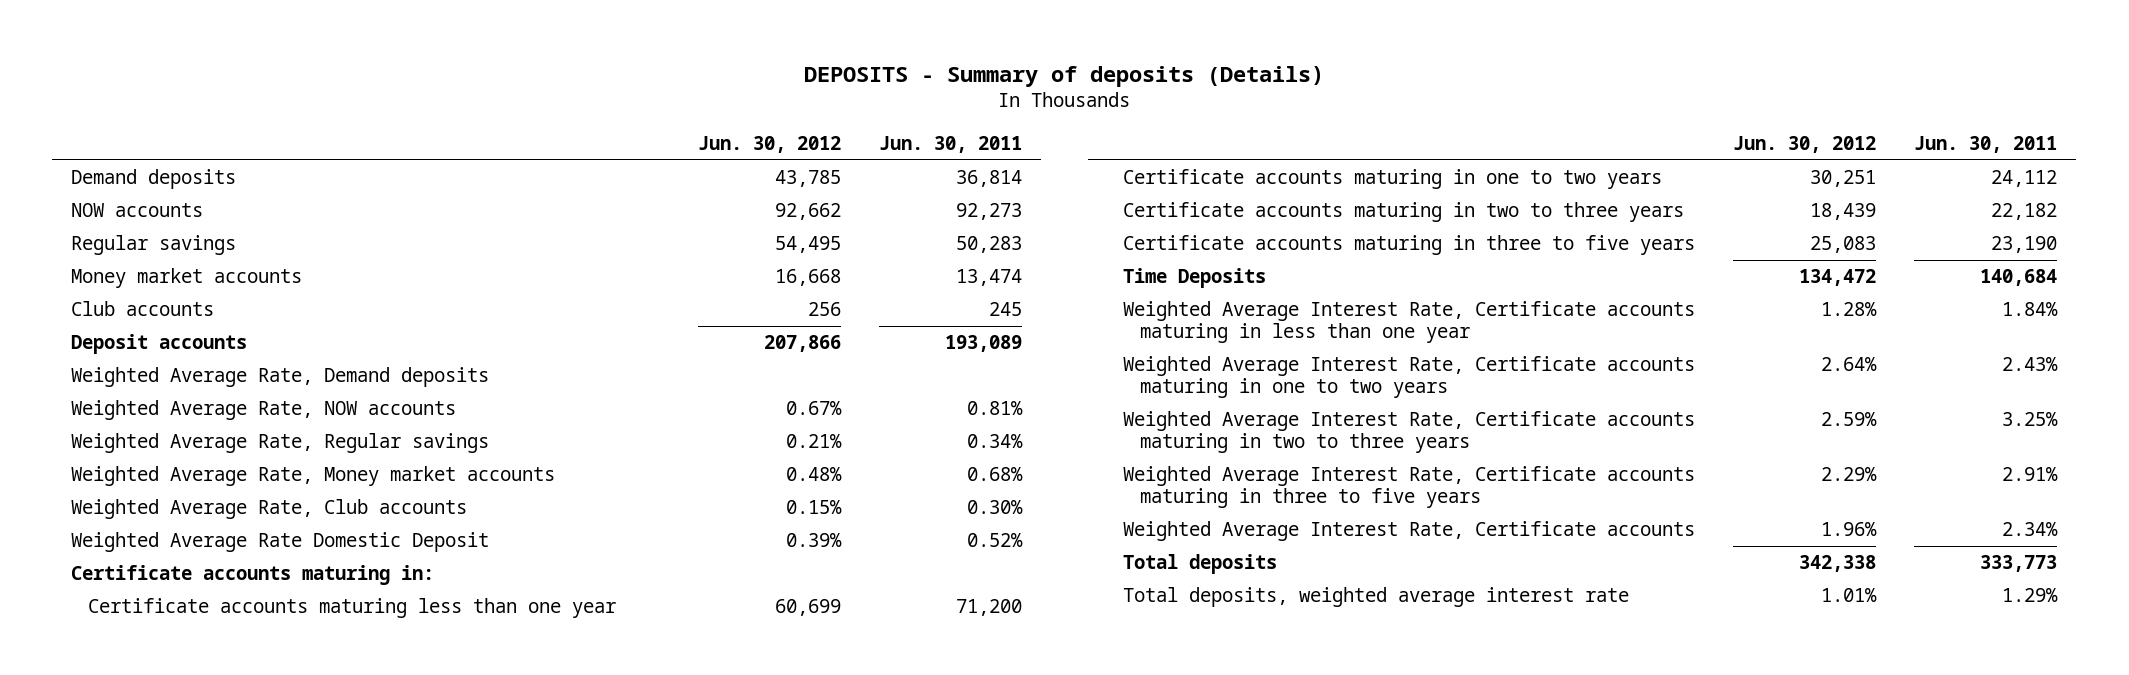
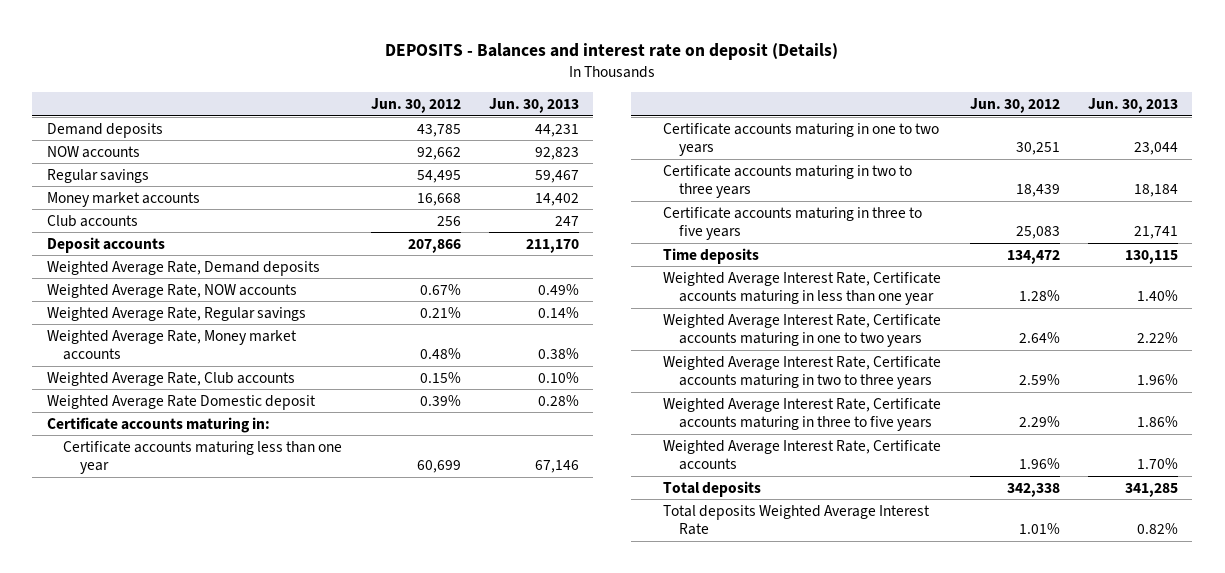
[804,65,1325,87] DEPOSITS - Summary of deposits (Details) -> [385,43,839,61] DEPOSITS - Balances and interest rate on deposit (Details)
[878,135,1022,153] Jun. 30, 2011 -> none
none -> [488,98,579,114] Jun. 30, 2013
[71,532,490,553] Weighted Average Rate Domestic Deposit -> [46,394,316,410] Weighted Average Rate Domestic deposit
[1123,268,1267,289] Time Deposits -> [662,247,759,264] Time deposits
[1123,587,1630,608] Total deposits, weighted average interest rate -> [662,504,930,536] Total deposits Weighted Average Interest Rate

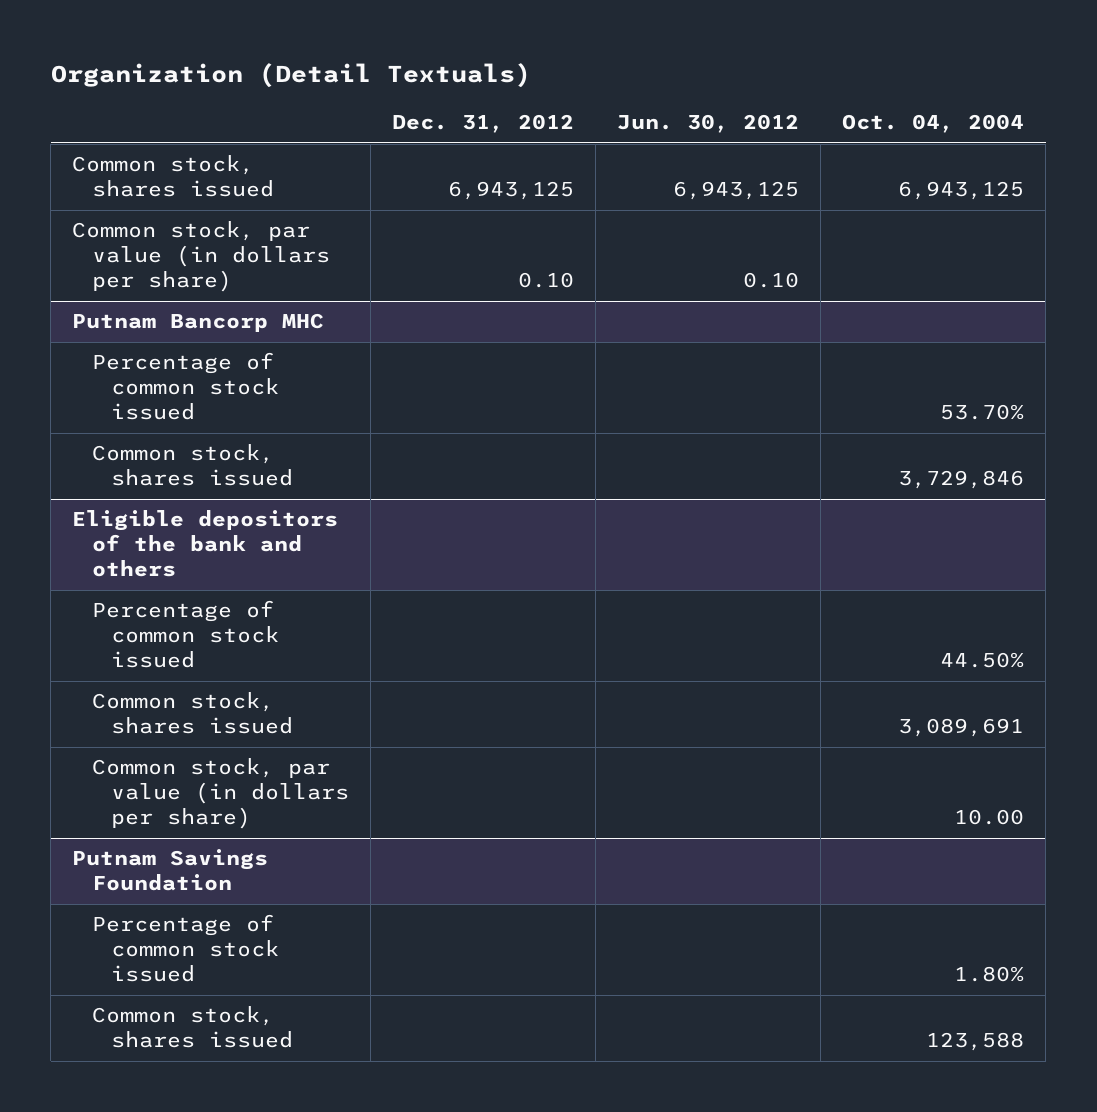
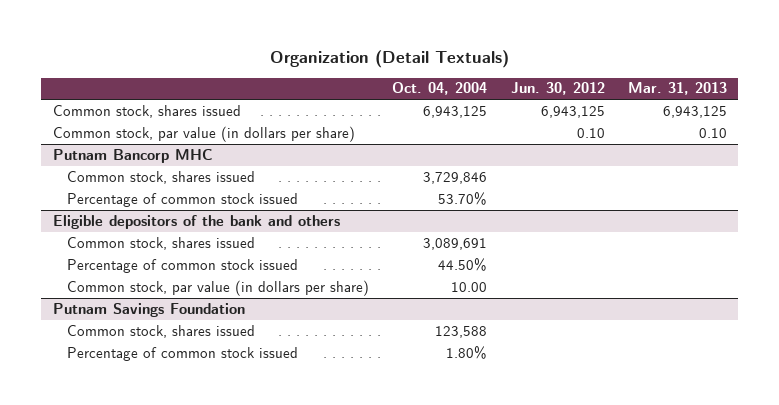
[392,114,575,134] Dec. 31, 2012 -> none
none -> [627,82,727,96] Mar. 31, 2013
[91,352,280,421] Percentage of common stock issued -> [67,192,299,207] Percentage of common stock issued
[91,600,280,669] Percentage of common stock issued -> [67,258,299,273] Percentage of common stock issued
[91,914,280,983] Percentage of common stock issued -> [67,346,299,361] Percentage of common stock issued

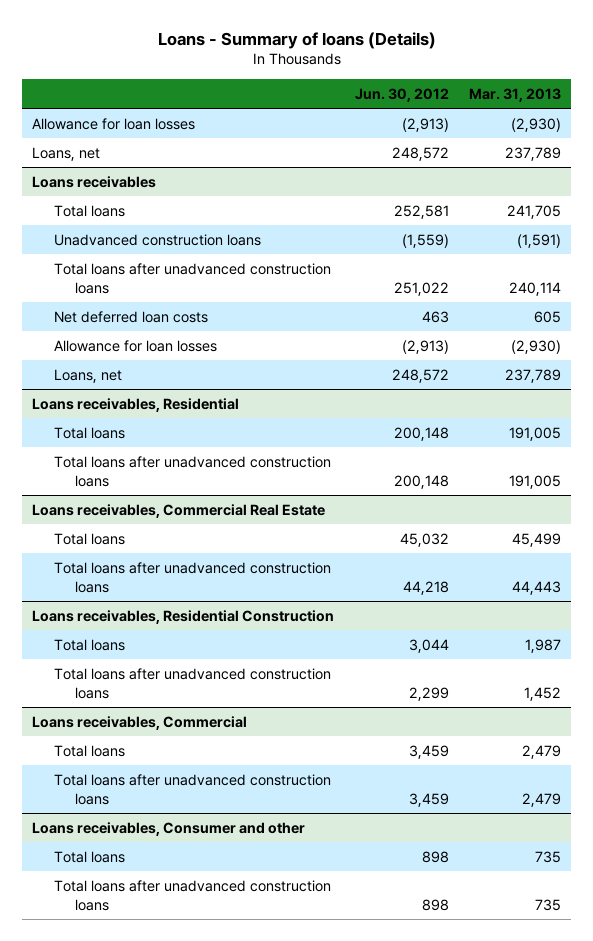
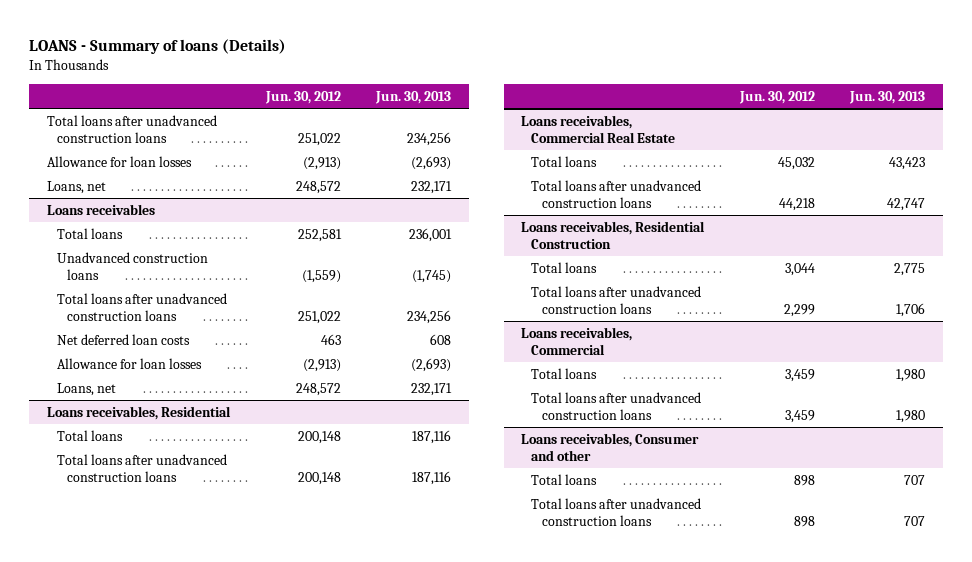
[157,31,436,49] Loans - Summary of loans (Details) -> [29,39,287,55] LOANS - Summary of loans (Details)
[469,87,562,102] Mar. 31, 2013 -> none
none -> [374,90,451,104] Jun. 30, 2013
none -> [47,114,218,143] Total loans after unadvanced construction loans

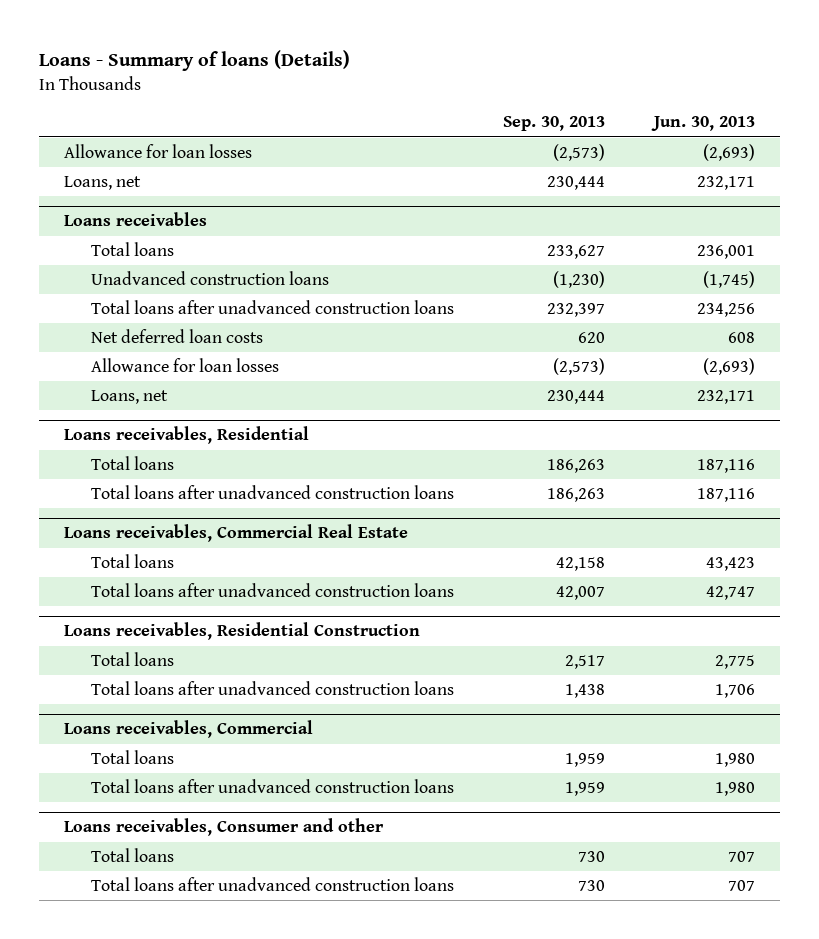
[29,39,287,55] LOANS - Summary of loans (Details) -> [39,50,351,72] Loans - Summary of loans (Details)
[264,90,341,104] Jun. 30, 2012 -> none
none -> [502,116,605,132] Sep. 30, 2013
[47,114,218,143] Total loans after unadvanced construction loans -> none

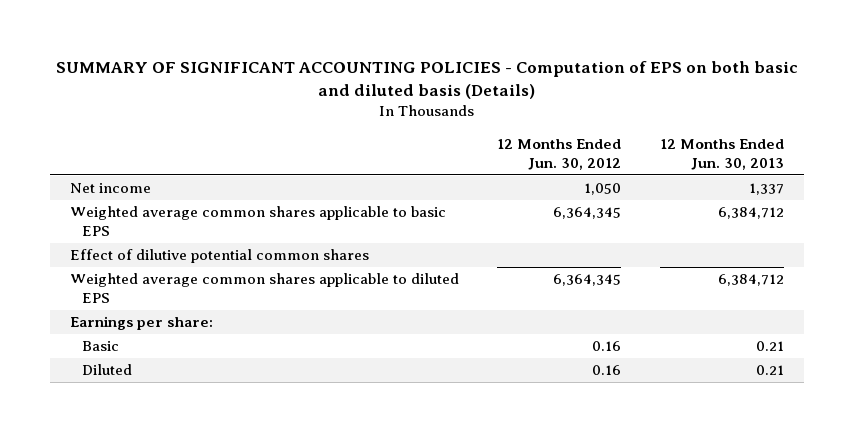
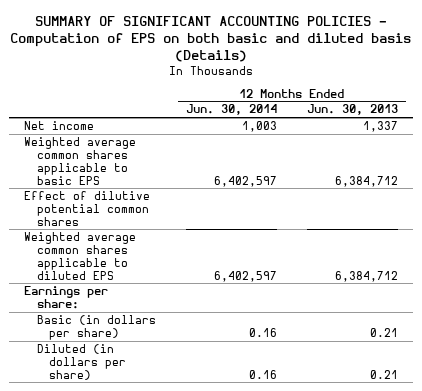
[497,138,622,170] 12 Months Ended Jun. 30, 2012 -> none
none -> [185,104,277,116] Jun. 30, 2014
[81,341,119,352] Basic -> [36,315,156,340] Basic (in dollars per share)
[81,364,132,376] Diluted -> [36,344,127,380] Diluted (in dollars per share)

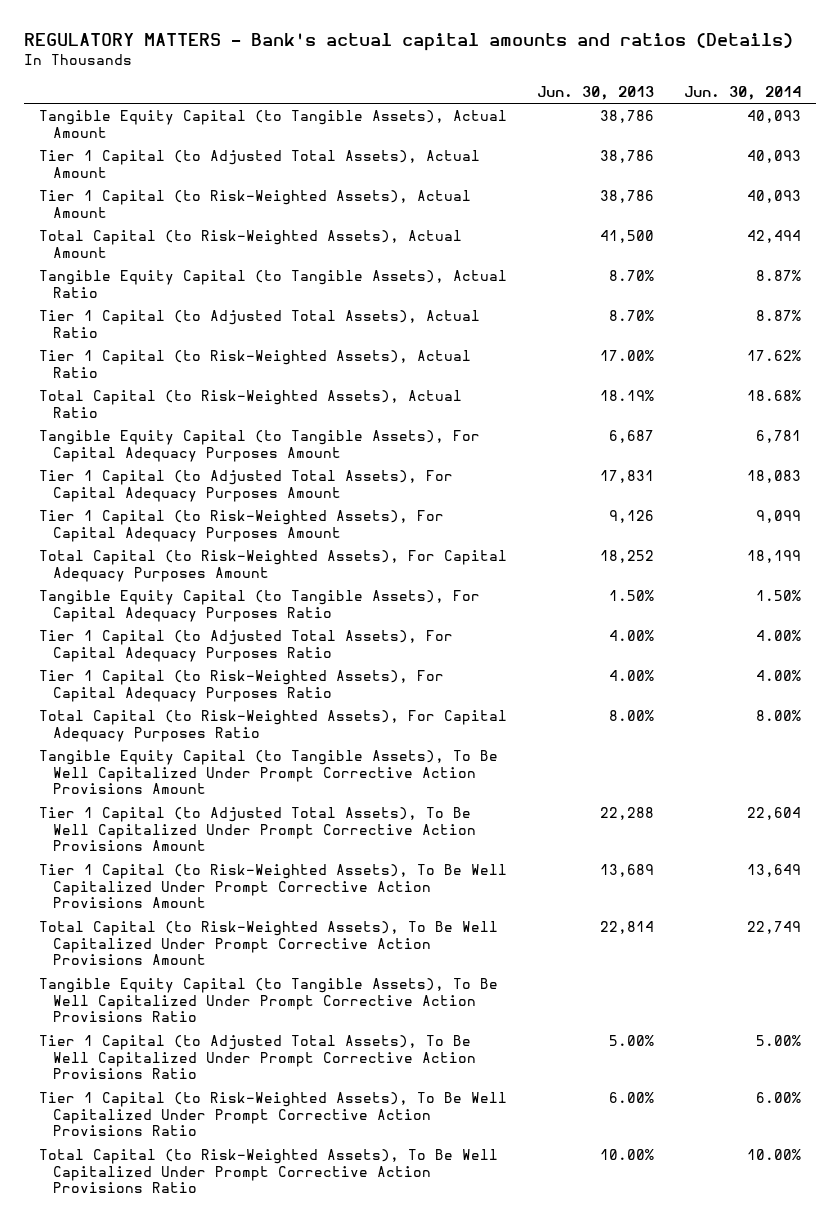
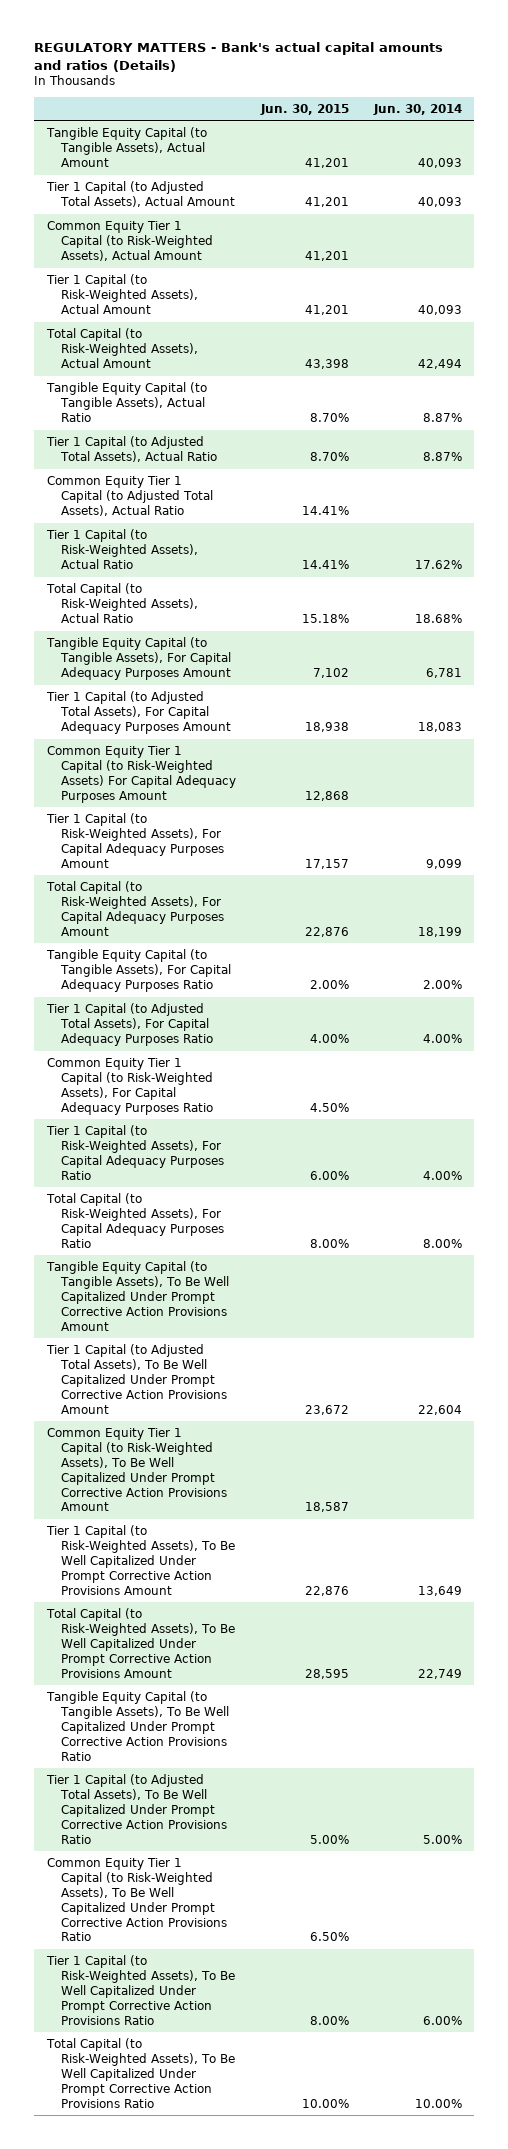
[536,85,654,100] Jun. 30, 2013 -> none
none -> [259,103,349,115] Jun. 30, 2015
none -> [46,221,214,261] Common Equity Tier 1 Capital (to Risk-Weighted Assets), Actual Amount
none -> [46,476,214,516] Common Equity Tier 1 Capital (to Adjusted Total Assets), Actual Ratio
none -> [46,746,237,803] Common Equity Tier 1 Capital (to Risk-Weighted Assets) For Capital Adequacy Purposes Amount
[755,590,801,602] 1.50% -> [422,979,462,989] 2.00%
none -> [46,1058,214,1115] Common Equity Tier 1 Capital (to Risk-Weighted Assets), For Capital Adequacy Purposes Ratio
none -> [46,1428,228,1512] Common Equity Tier 1 Capital (to Risk-Weighted Assets), To Be Well Capitalized Under Prompt Corrective Action Provisions Amount
none -> [46,1858,228,1942] Common Equity Tier 1 Capital (to Risk-Weighted Assets), To Be Well Capitalized Under Prompt Corrective Action Provisions Ratio

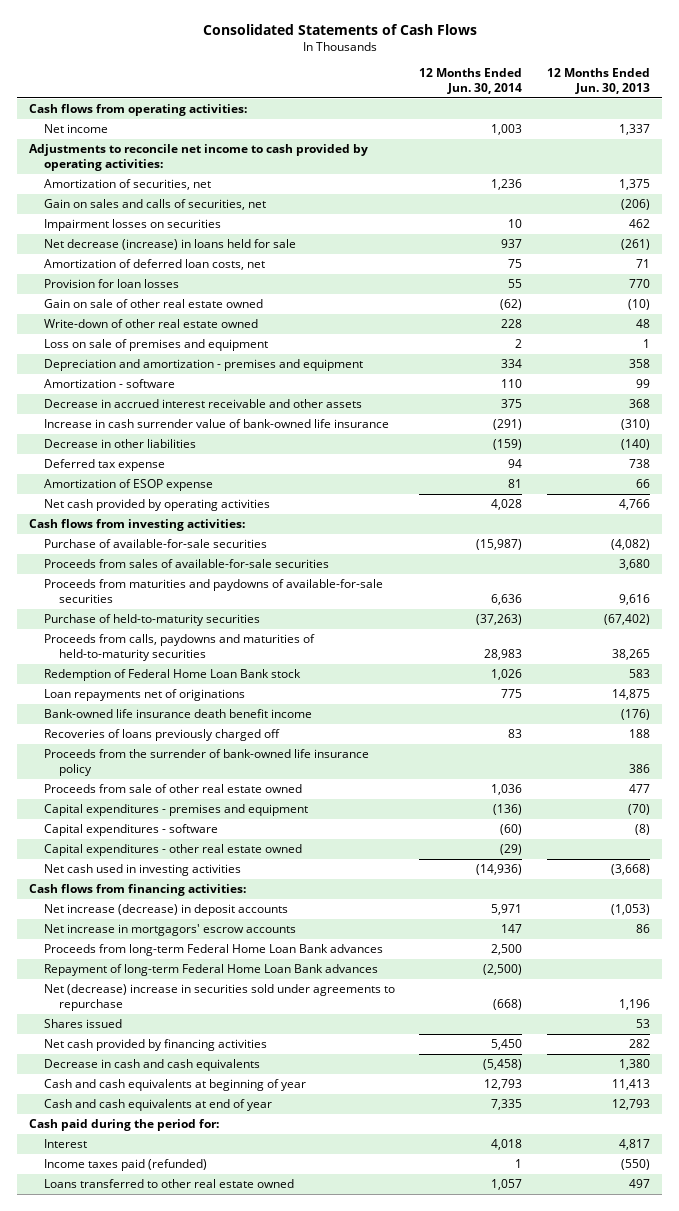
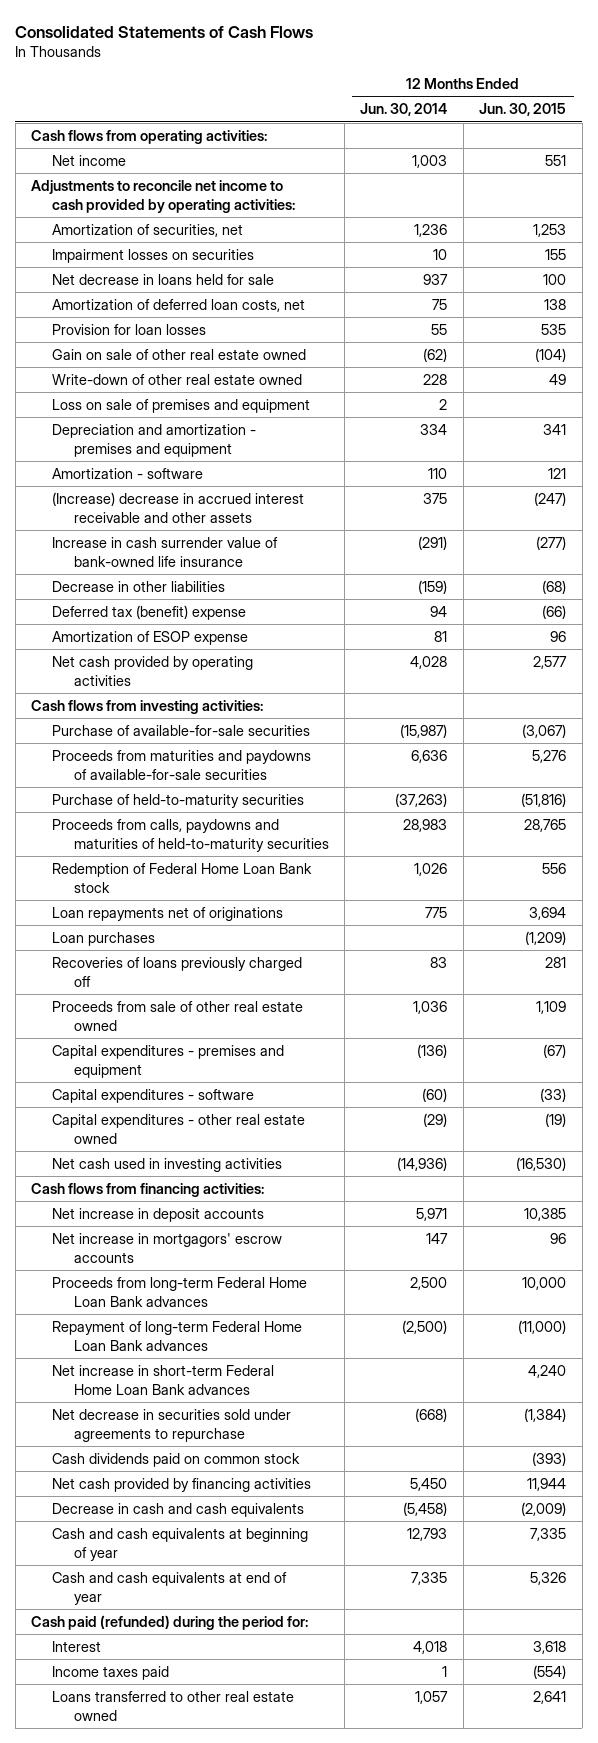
[546,68,650,95] 12 Months Ended Jun. 30, 2013 -> none
none -> [479,103,567,117] Jun. 30, 2015
[43,199,266,211] Gain on sales and calls of securities, net -> none
[43,239,296,251] Net decrease (increase) in loans held for sale -> [52,273,275,285] Net decrease in loans held for sale
[43,399,362,409] Decrease in accrued interest receivable and other assets -> [52,491,305,523] (Increase) decrease in accrued interest receivable and other assets
[43,459,165,472] Deferred tax expense -> [52,604,247,620] Deferred tax (benefit) expense
[43,559,329,569] Proceeds from sales of available-for-sale securities -> none
[43,709,312,719] Bank-owned life insurance death benefit income -> none
none -> [52,931,156,946] Loan purchases
[43,749,369,776] Proceeds from the surrender of bank-owned life insurance policy -> none
[43,904,288,917] Net increase (decrease) in deposit accounts -> [52,1207,265,1222] Net increase in deposit accounts
[43,1019,122,1029] Shares issued -> none
none -> [52,1364,275,1395] Net increase in short-term Federal Home Loan Bank advances
[43,984,395,1011] Net (decrease) increase in securities sold under agreements to repurchase -> [52,1408,292,1442] Net decrease in securities sold under agreements to repurchase
none -> [52,1452,301,1467] Cash dividends paid on common stock
[29,1119,220,1132] Cash paid during the period for: -> [31,1614,309,1630] Cash paid (refunded) during the period for:
[43,1159,207,1172] Income taxes paid (refunded) -> [52,1665,170,1680] Income taxes paid

